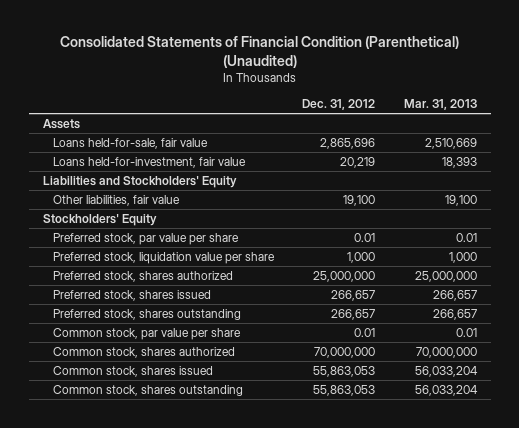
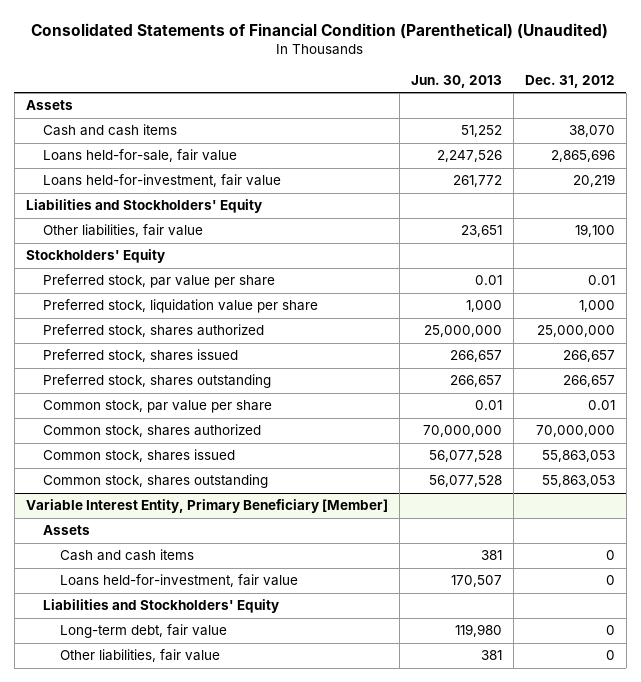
[403,99,477,111] Mar. 31, 2013 -> none
none -> [410,74,502,88] Jun. 30, 2013
none -> [43,124,178,137] Cash and cash items
none -> [25,499,388,514] Variable Interest Entity, Primary Beneficiary [Member]
none -> [43,525,91,536] Assets
none -> [60,549,195,562] Cash and cash items
none -> [60,574,299,588] Loans held-for-investment, fair value
none -> [43,599,280,614] Liabilities and Stockholders' Equity
none -> [60,624,228,639] Long-term debt, fair value
none -> [60,649,221,663] Other liabilities, fair value

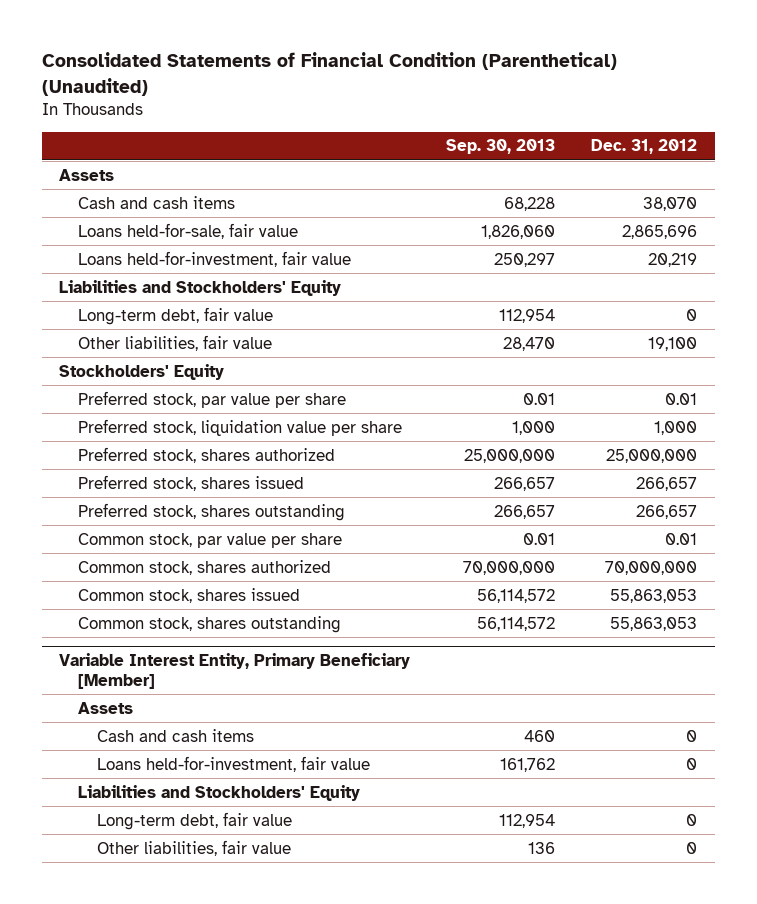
[410,74,502,88] Jun. 30, 2013 -> none
none -> [446,139,556,155] Sep. 30, 2013
none -> [78,306,274,325] Long-term debt, fair value

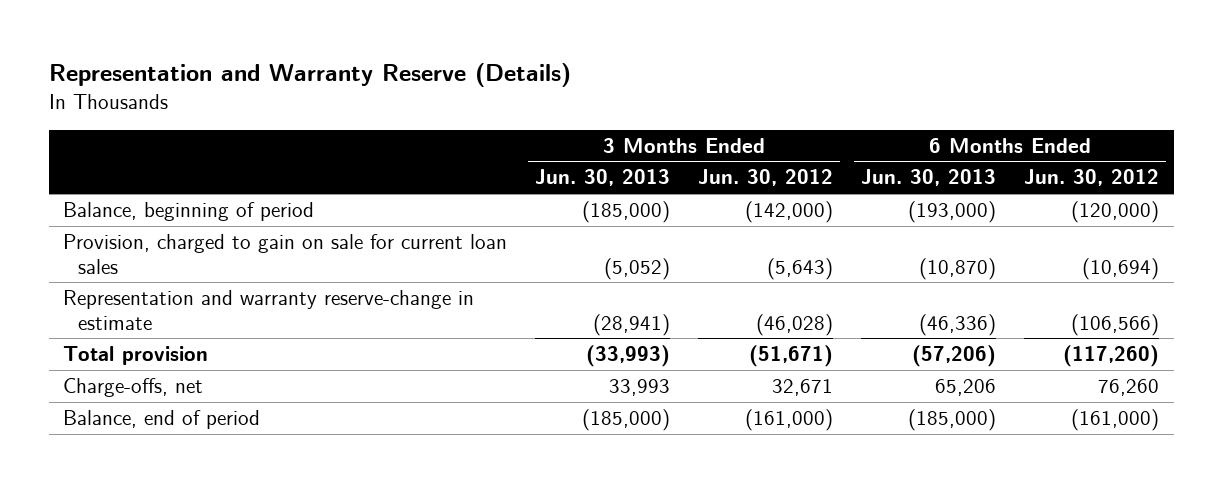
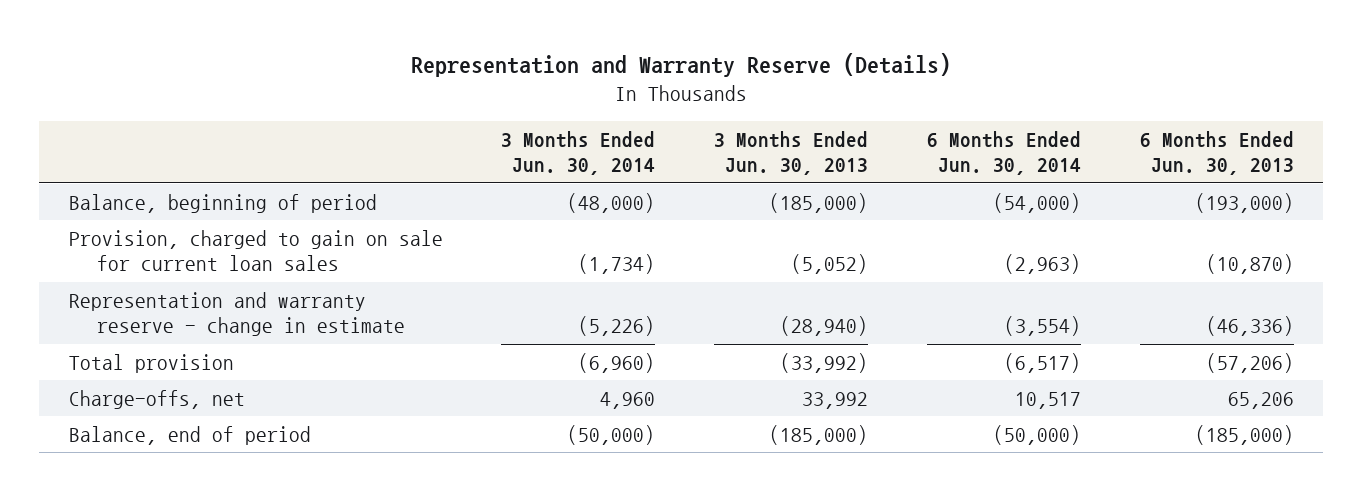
[698,169,834,187] Jun. 30, 2012 -> none
[1024,169,1160,187] Jun. 30, 2012 -> none
none -> [501,130,656,176] 3 Months Ended Jun. 30, 2014
none -> [927,130,1082,176] 6 Months Ended Jun. 30, 2014
[62,290,474,330] Representation and warranty reserve-change in estimate -> [68,291,405,337] Representation and warranty reserve - change in estimate
[593,313,671,336] (28,941) -> [780,316,869,337] (28,940)
[586,345,671,368] (33,993) -> [780,352,869,373] (33,992)
[609,379,671,397] 33,993 -> [802,391,869,409] 33,992

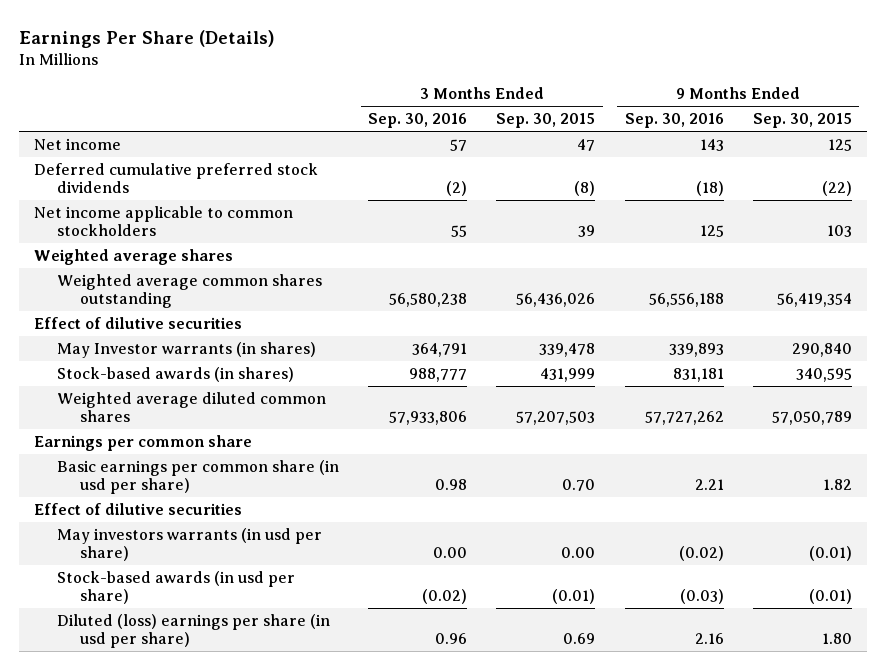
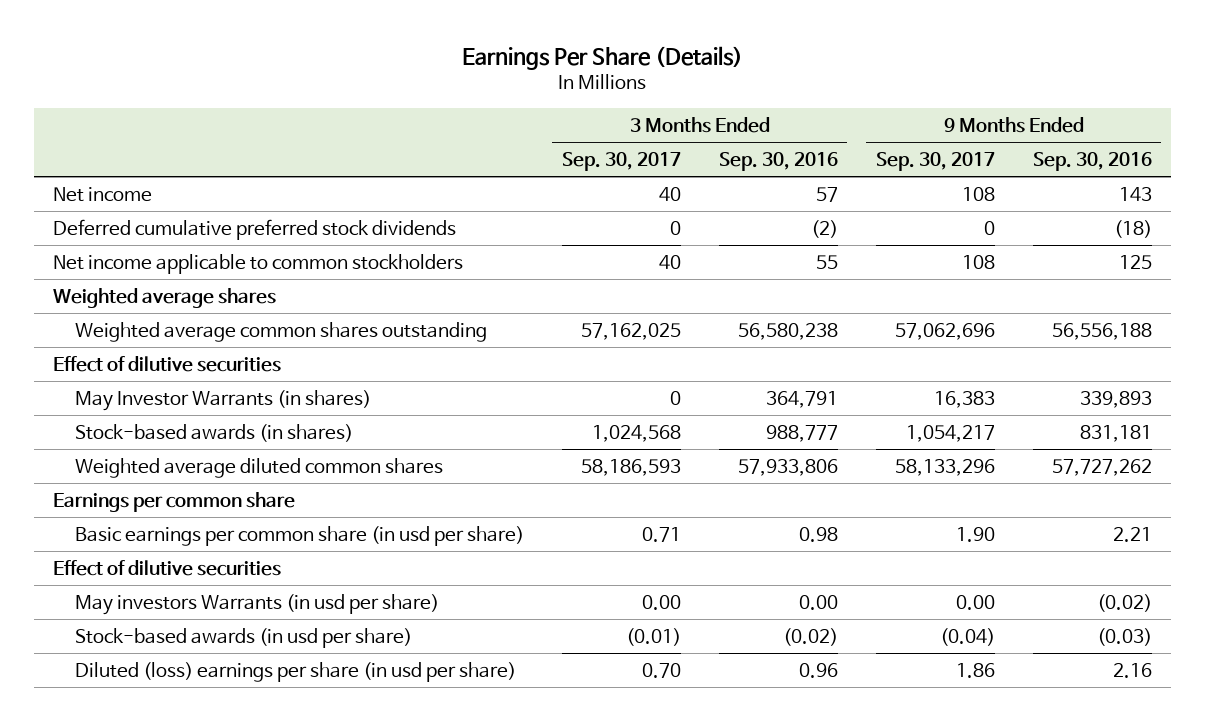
[496,113,596,129] Sep. 30, 2015 -> none
[753,113,853,129] Sep. 30, 2015 -> none
none -> [561,152,681,172] Sep. 30, 2017
none -> [875,152,995,172] Sep. 30, 2017
[56,341,316,358] May Investor warrants (in shares) -> [74,389,371,411] May Investor Warrants (in shares)
[56,527,322,562] May investors warrants (in usd per share) -> [74,593,439,615] May investors Warrants (in usd per share)

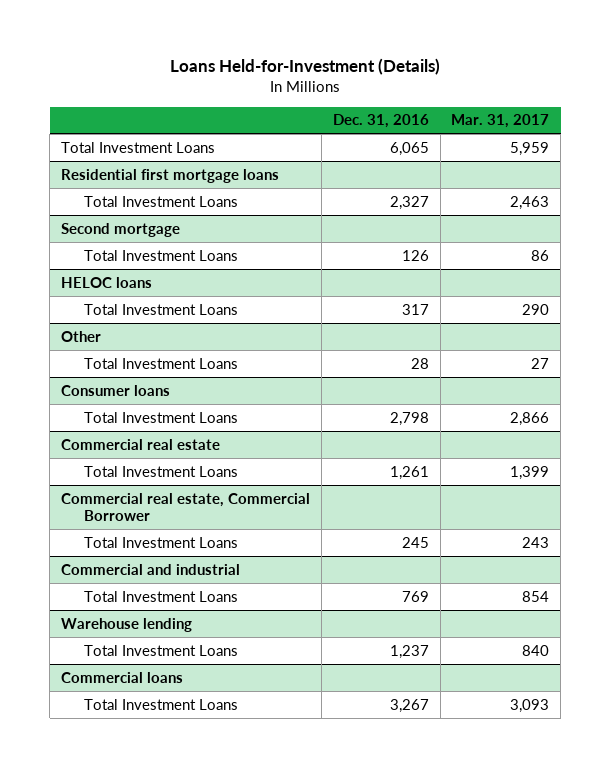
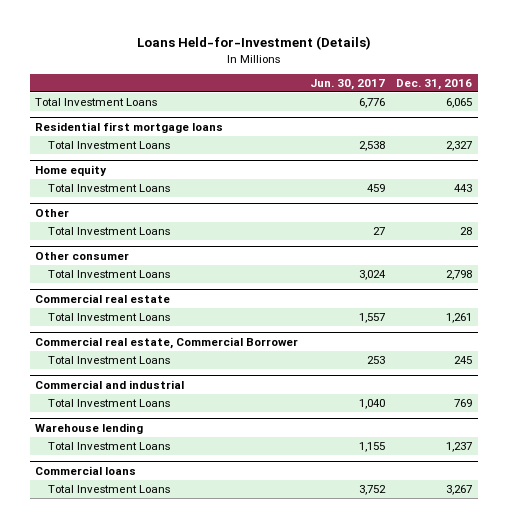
[451,114,550,129] Mar. 31, 2017 -> none
none -> [309,79,385,91] Jun. 30, 2017
[60,222,180,237] Second mortgage -> none
[60,276,152,288] HELOC loans -> none
[83,303,238,315] Total Investment Loans -> none
none -> [35,164,108,176] Home equity
[401,249,429,261] 126 -> [454,184,473,193] 443
[60,384,170,396] Consumer loans -> [35,251,130,260] Other consumer

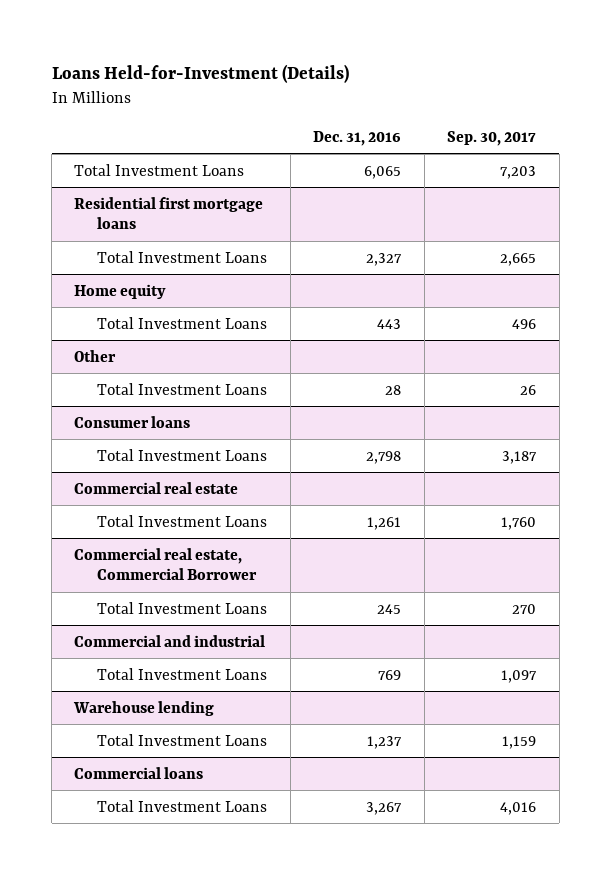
[309,79,385,91] Jun. 30, 2017 -> none
none -> [447,130,537,146] Sep. 30, 2017
[35,251,130,260] Other consumer -> [74,415,191,428] Consumer loans

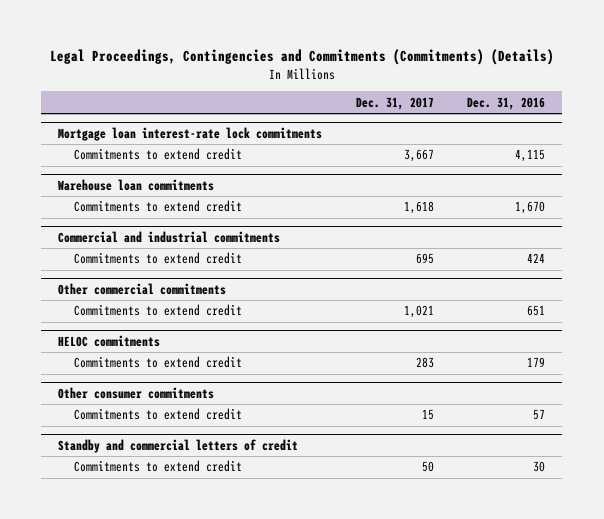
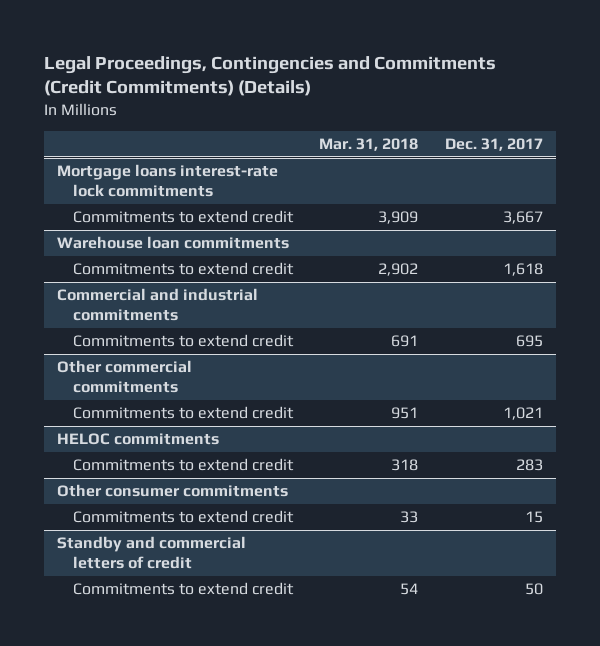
[49,49,554,66] Legal Proceedings, Contingencies and Commitments (Commitments) (Details) -> [44,55,497,97] Legal Proceedings, Contingencies and Commitments (Credit Commitments) (Details)
[467,96,546,110] Dec. 31, 2016 -> none
none -> [319,137,419,151] Mar. 31, 2018
[58,126,323,141] Mortgage loan interest-rate lock commitments -> [57,164,279,197] Mortgage loans interest-rate lock commitments

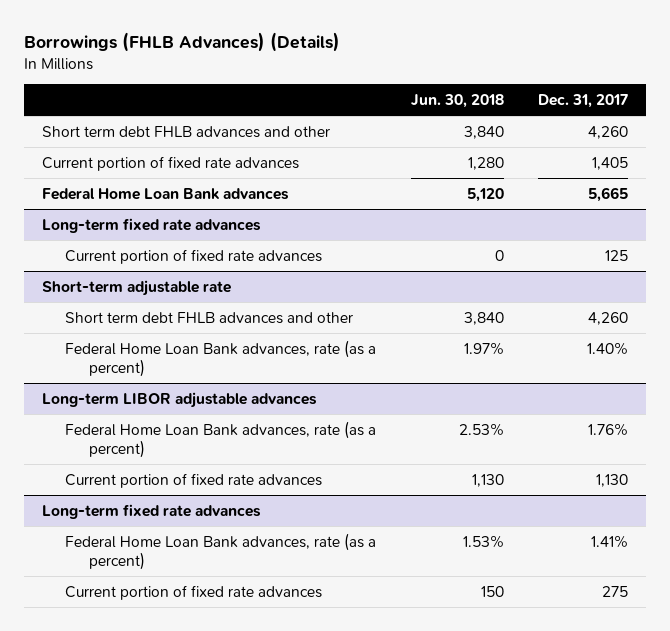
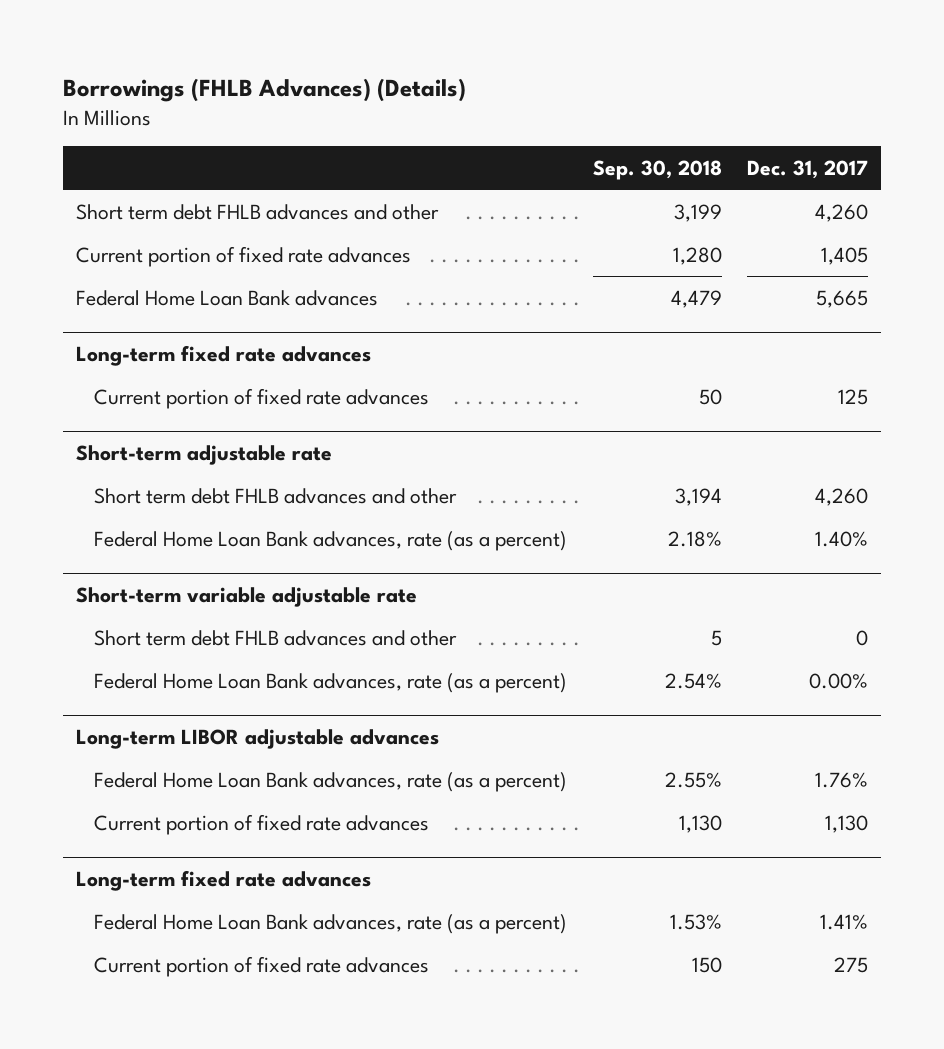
[410,94,504,109] Jun. 30, 2018 -> none
none -> [592,159,722,180] Sep. 30, 2018
none -> [75,586,417,607] Short-term variable adjustable rate
none -> [93,629,457,646] Short term debt FHLB advances and other
none -> [93,672,567,693] Federal Home Loan Bank advances, rate (as a percent)

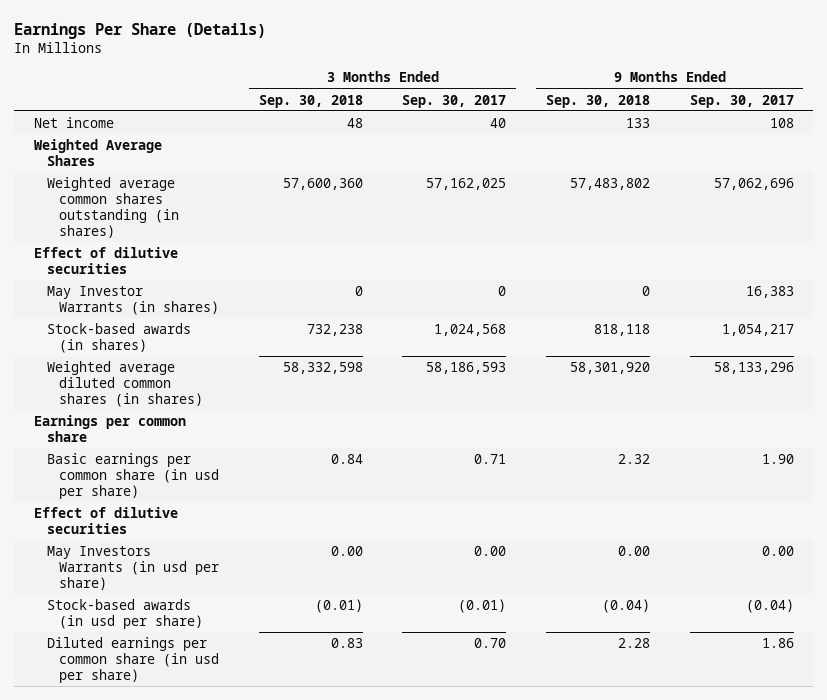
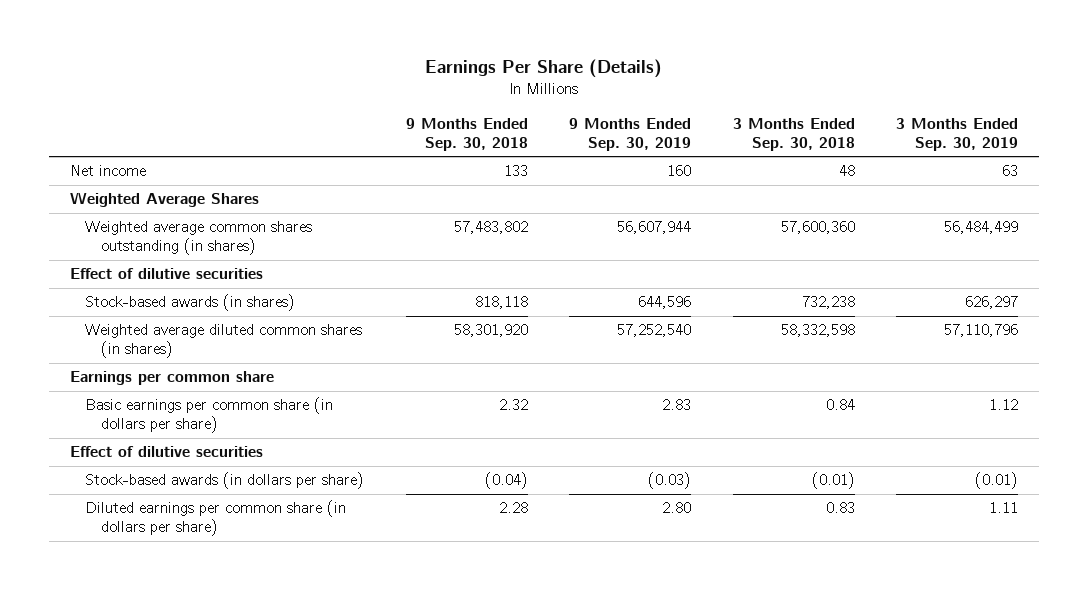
[402,94,507,108] Sep. 30, 2017 -> none
[689,94,794,108] Sep. 30, 2017 -> none
none -> [569,117,692,151] 9 Months Ended Sep. 30, 2019
none -> [896,117,1019,151] 3 Months Ended Sep. 30, 2019
[46,285,220,315] May Investor Warrants (in shares) -> none
[46,452,220,500] Basic earnings per common share (in usd per share) -> [85,397,334,434] Basic earnings per common share (in dollars per share)
[46,545,220,591] May Investors Warrants (in usd per share) -> none
[46,598,204,629] Stock-based awards (in usd per share) -> [85,472,365,490] Stock-based awards (in dollars per share)
[46,636,220,684] Diluted earnings per common share (in usd per share) -> [85,500,347,537] Diluted earnings per common share (in dollars per share)

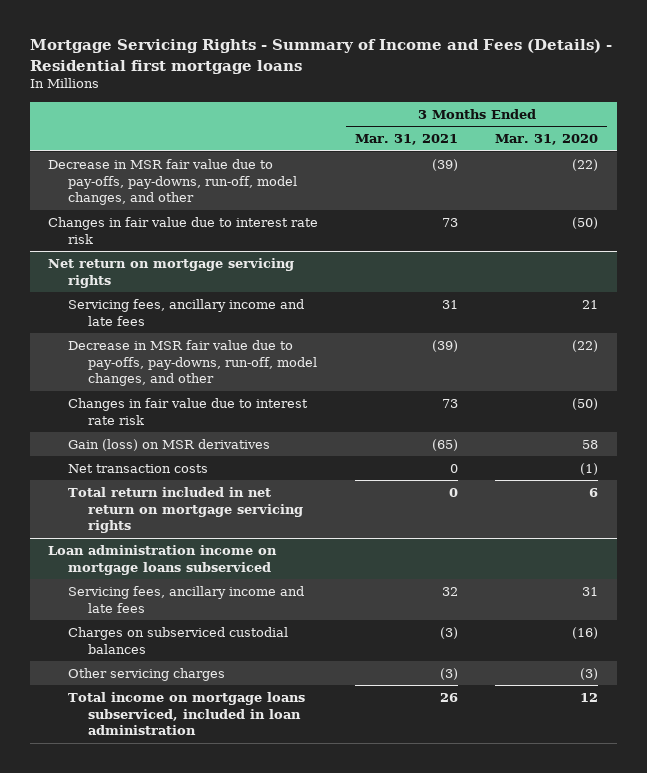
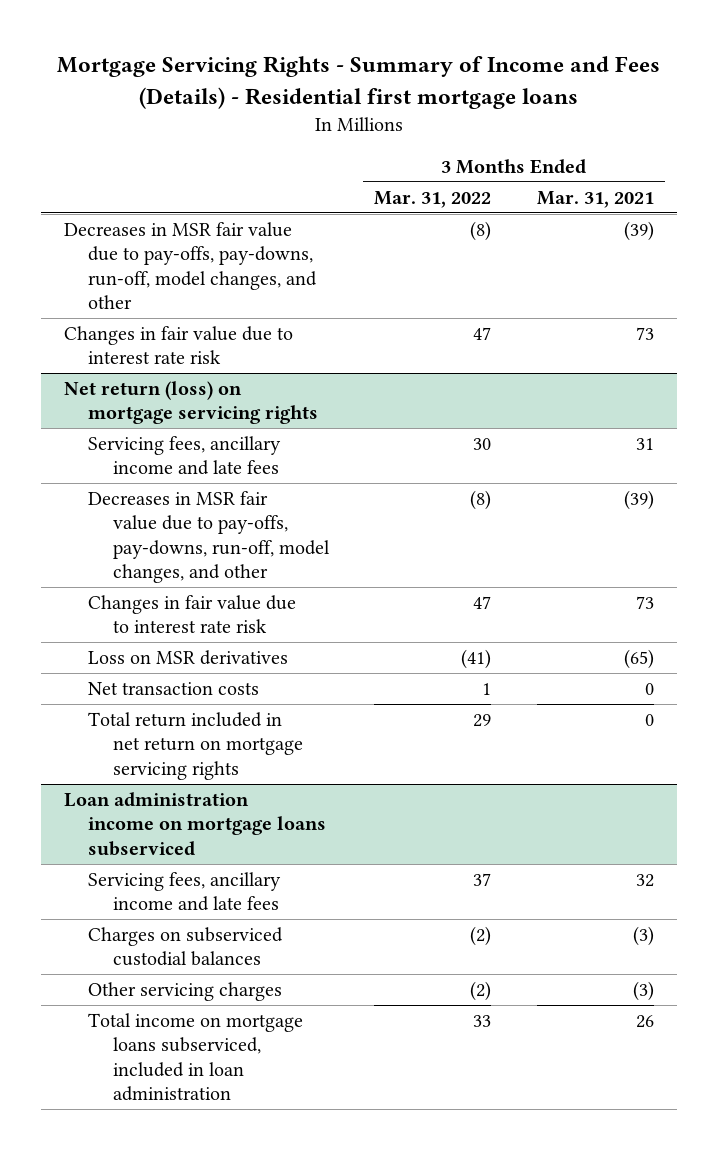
[495,134,599,146] Mar. 31, 2020 -> none
none -> [374,190,492,208] Mar. 31, 2022
[48,159,298,206] Decrease in MSR fair value due to pay-offs, pay-downs, run-off, model changes, and other -> [63,221,318,310] Decreases in MSR fair value due to pay-offs, pay-downs, run-off, model changes, and other
[48,258,295,288] Net return on mortgage servicing rights -> [63,380,319,425] Net return (loss) on mortgage servicing rights
[68,340,317,387] Decrease in MSR fair value due to pay-offs, pay-downs, run-off, model changes, and other -> [88,490,330,584] Decreases in MSR fair value due to pay-offs, pay-downs, run-off, model changes, and other
[68,439,271,452] Gain (loss) on MSR derivatives -> [88,649,289,665] Loss on MSR derivatives

